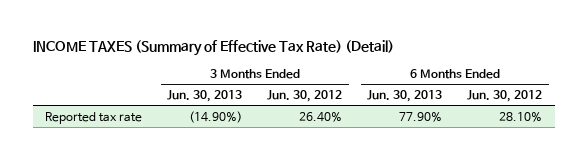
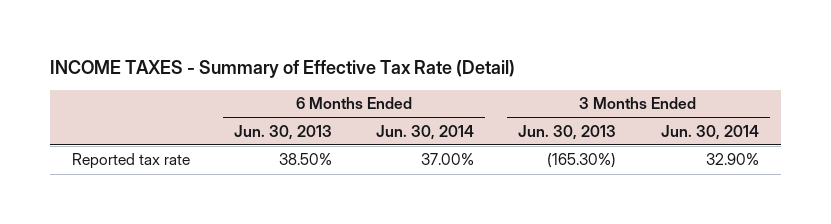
[32,40,394,57] INCOME TAXES (Summary of Effective Tax Rate) (Detail) -> [50,60,516,79] INCOME TAXES - Summary of Effective Tax Rate (Detail)
[267,90,343,103] Jun. 30, 2012 -> none
[467,90,543,103] Jun. 30, 2012 -> none
none -> [376,124,475,140] Jun. 30, 2014
none -> [660,124,759,140] Jun. 30, 2014
[189,110,243,123] (14.90%) -> [547,153,617,169] (165.30%)
[399,111,443,122] 77.90% -> [279,153,333,166] 38.50%

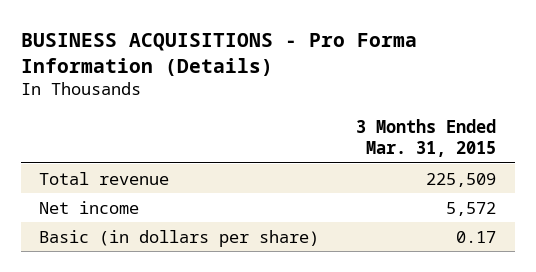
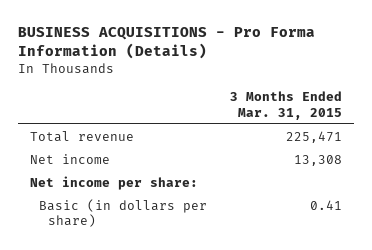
[426,172,497,187] 225,509 -> [286,130,343,143] 225,471
[446,201,497,216] 5,572 -> [294,154,343,166] 13,308
none -> [29,175,198,190] Net income per share:
[456,230,497,243] 0.17 -> [310,199,343,210] 0.41

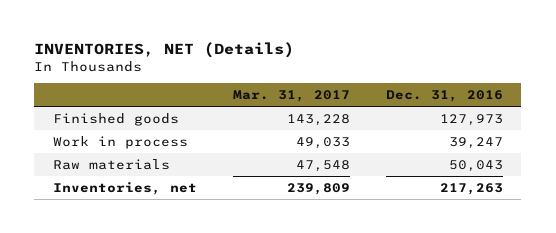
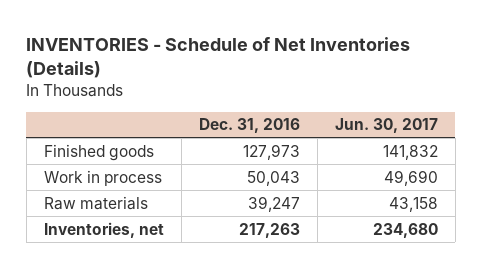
[34,41,295,58] INVENTORIES, NET (Details) -> [26,36,411,78] INVENTORIES - Schedule of Net Inventories (Details)
[232,90,350,103] Mar. 31, 2017 -> none
none -> [334,118,438,134] Jun. 30, 2017
[449,136,504,149] 39,247 -> [246,170,300,186] 50,043
[449,159,504,172] 50,043 -> [247,195,300,212] 39,247

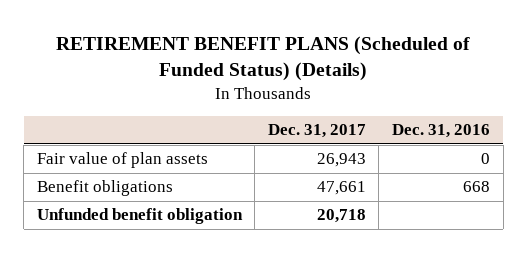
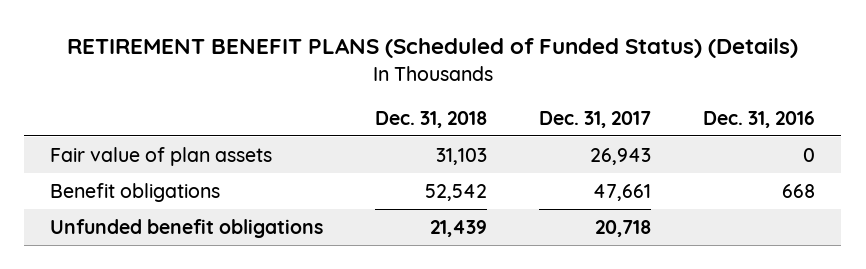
none -> [375,110,488,128] Dec. 31, 2018
[36,208,243,225] Unfunded benefit obligation -> [50,218,324,238] Unfunded benefit obligations

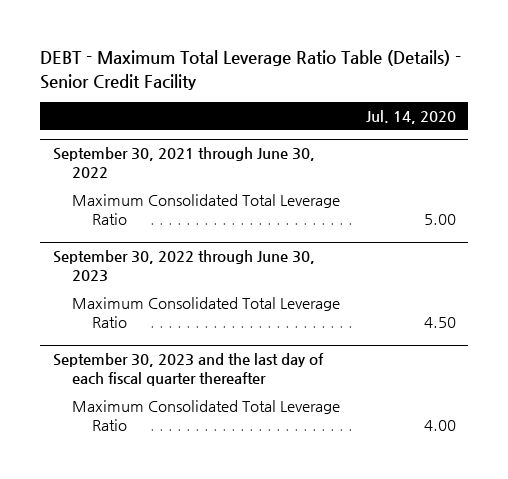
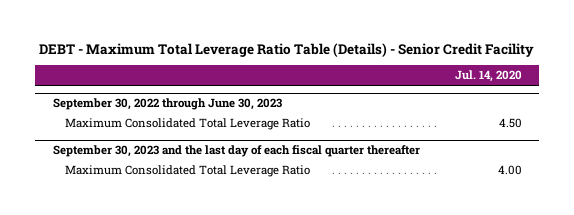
[52,147,315,179] September 30, 2021 through June 30, 2022 -> none
[72,193,341,225] Maximum Consolidated Total Leverage Ratio -> none

